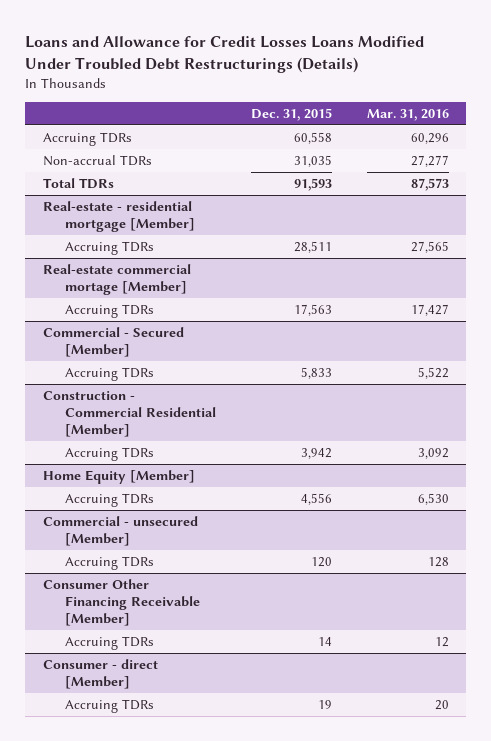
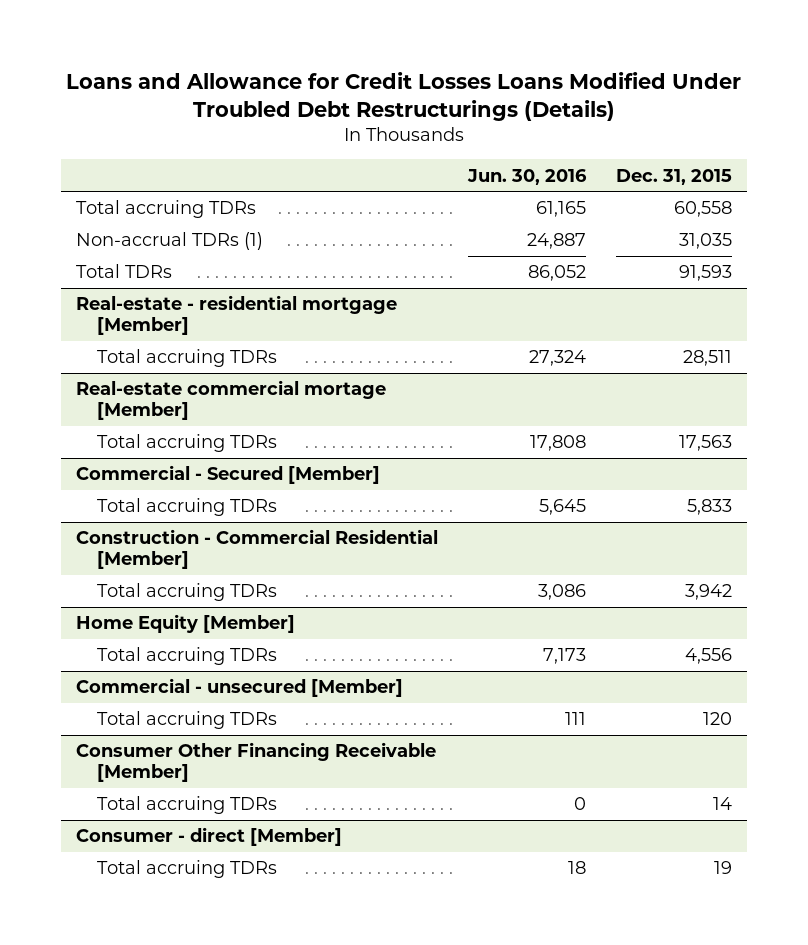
[366,108,449,121] Mar. 31, 2016 -> none
none -> [467,168,588,185] Jun. 30, 2016
[42,131,132,146] Accruing TDRs -> [75,200,256,219] Total accruing TDRs
[42,154,152,166] Non-accrual TDRs -> [75,232,263,251] Non-accrual TDRs (1)
[65,240,155,255] Accruing TDRs -> [97,349,278,368] Total accruing TDRs
[65,303,155,318] Accruing TDRs -> [97,434,278,453] Total accruing TDRs
[65,366,155,381] Accruing TDRs -> [97,498,278,517] Total accruing TDRs
[65,446,155,461] Accruing TDRs -> [97,583,278,602] Total accruing TDRs
[65,492,155,507] Accruing TDRs -> [97,647,278,666] Total accruing TDRs
[65,555,155,570] Accruing TDRs -> [97,711,278,730] Total accruing TDRs
[65,635,155,650] Accruing TDRs -> [97,796,278,815] Total accruing TDRs
[65,698,155,713] Accruing TDRs -> [97,860,278,879] Total accruing TDRs

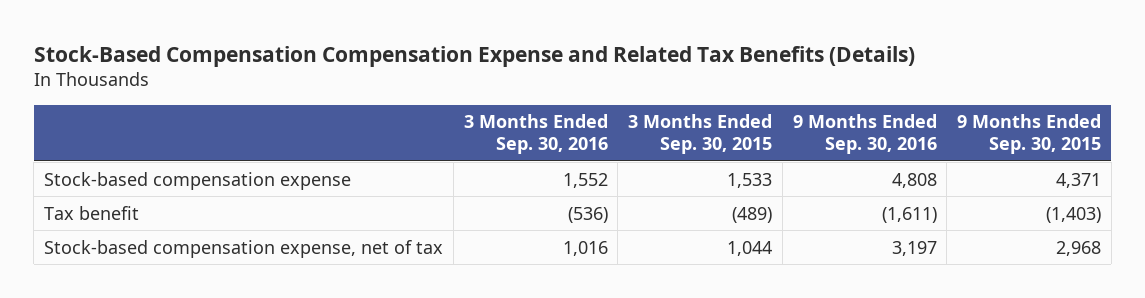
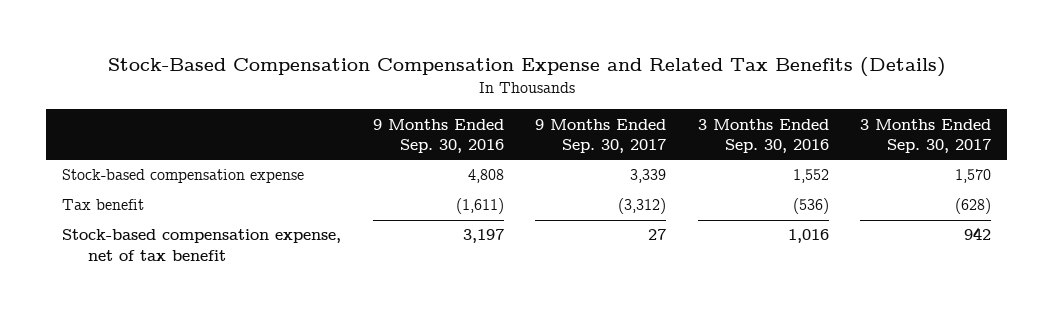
[628,114,773,155] 3 Months Ended Sep. 30, 2015 -> none
[957,114,1102,155] 9 Months Ended Sep. 30, 2015 -> none
none -> [535,118,667,154] 9 Months Ended Sep. 30, 2017
none -> [860,118,992,154] 3 Months Ended Sep. 30, 2017
[44,239,444,258] Stock-based compensation expense, net of tax -> [61,229,341,261] Stock-based compensation expense, net of tax benefit

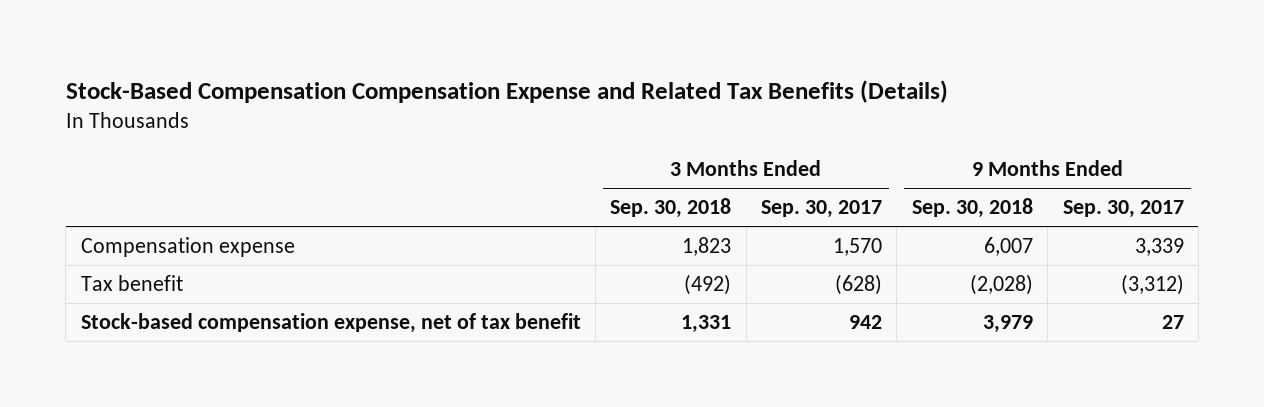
[372,118,504,154] 9 Months Ended Sep. 30, 2016 -> none
[697,118,829,154] 3 Months Ended Sep. 30, 2016 -> none
none -> [610,198,732,219] Sep. 30, 2018
none -> [911,198,1033,219] Sep. 30, 2018
[61,169,304,184] Stock-based compensation expense -> [80,237,295,258] Compensation expense

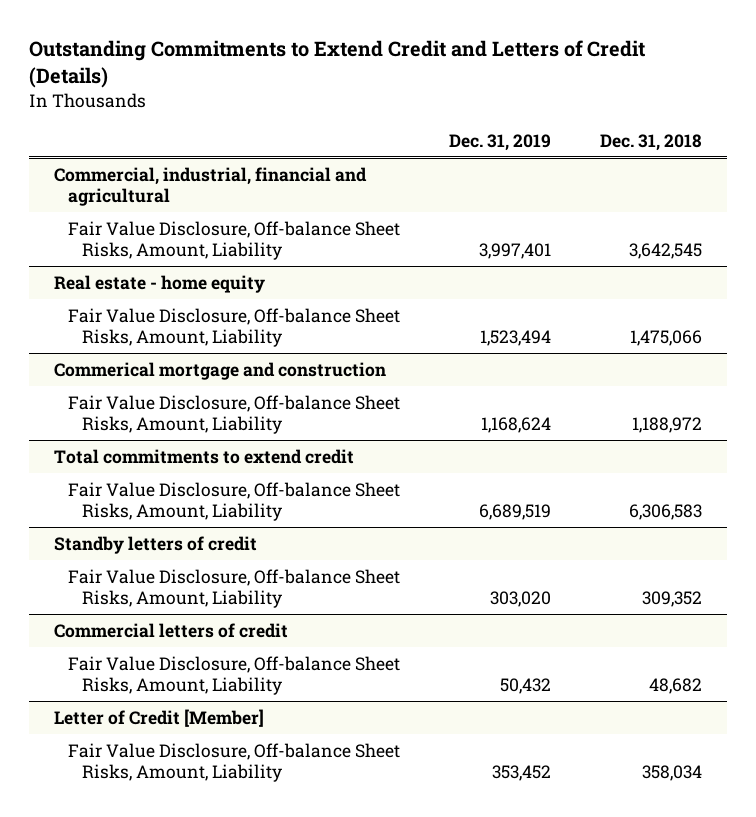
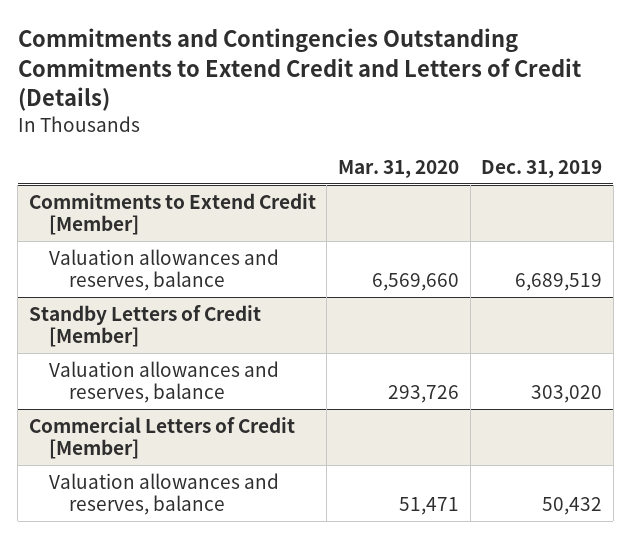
[28,39,645,89] Outstanding Commitments to Extend Credit and Letters of Credit (Details) -> [17,28,581,112] Commitments and Contingencies Outstanding Commitments to Extend Credit and Letters of Credit (Details)
[599,133,702,151] Dec. 31, 2018 -> none
none -> [338,160,460,179] Mar. 31, 2020
[53,166,367,207] Commercial, industrial, financial and agricultural -> none
[67,220,400,261] Fair Value Disclosure, Off-balance Sheet Risks, Amount, Liability -> none
[53,274,265,293] Real estate - home equity -> none
[67,307,400,348] Fair Value Disclosure, Off-balance Sheet Risks, Amount, Liability -> none
[53,361,386,380] Commerical mortgage and construction -> none
[67,394,400,435] Fair Value Disclosure, Off-balance Sheet Risks, Amount, Liability -> none
[53,708,264,727] Letter of Credit [Member] -> none
[67,742,400,783] Fair Value Disclosure, Off-balance Sheet Risks, Amount, Liability -> none
[53,448,354,464] Total commitments to extend credit -> [28,192,316,235] Commitments to Extend Credit [Member]
[67,481,400,522] Fair Value Disclosure, Off-balance Sheet Risks, Amount, Liability -> [48,248,279,291] Valuation allowances and reserves, balance
[53,535,257,554] Standby letters of credit -> [28,304,261,347] Standby Letters of Credit [Member]
[67,568,400,609] Fair Value Disclosure, Off-balance Sheet Risks, Amount, Liability -> [48,360,279,403] Valuation allowances and reserves, balance
[53,622,288,638] Commercial letters of credit -> [28,416,295,459] Commercial Letters of Credit [Member]
[67,655,400,696] Fair Value Disclosure, Off-balance Sheet Risks, Amount, Liability -> [48,472,279,515] Valuation allowances and reserves, balance

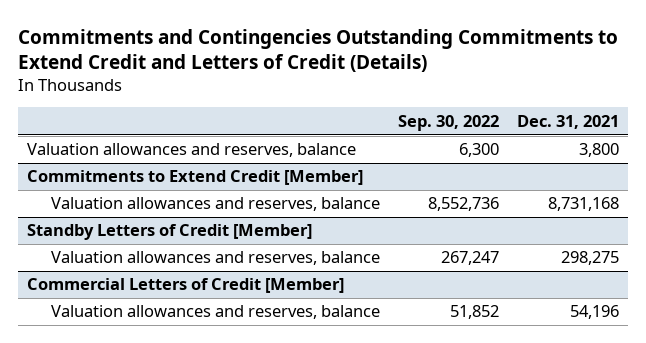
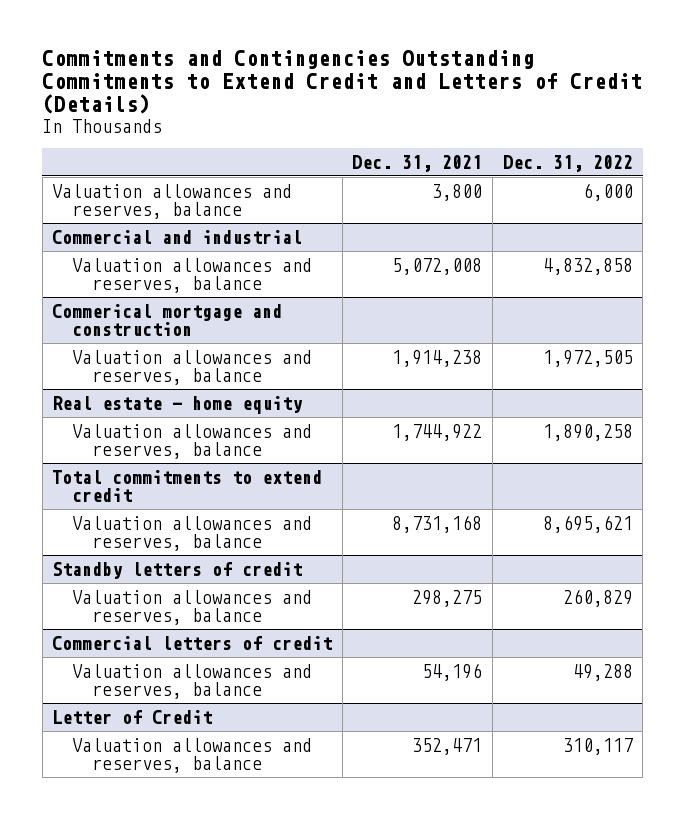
[398,114,500,131] Sep. 30, 2022 -> none
none -> [502,154,633,172] Dec. 31, 2022
none -> [52,229,303,244] Commercial and industrial
none -> [72,257,313,294] Valuation allowances and reserves, balance
none -> [52,303,283,337] Commerical mortgage and construction
none -> [72,349,313,386] Valuation allowances and reserves, balance
none -> [52,395,304,414] Real estate - home equity
none -> [72,423,313,460] Valuation allowances and reserves, balance
[27,170,364,186] Commitments to Extend Credit [Member] -> [52,469,323,503] Total commitments to extend credit
[27,224,313,241] Standby Letters of Credit [Member] -> [52,561,303,579] Standby letters of credit
[27,278,345,294] Commercial Letters of Credit [Member] -> [52,635,333,650] Commercial letters of credit
none -> [52,709,213,724] Letter of Credit
none -> [72,737,313,774] Valuation allowances and reserves, balance

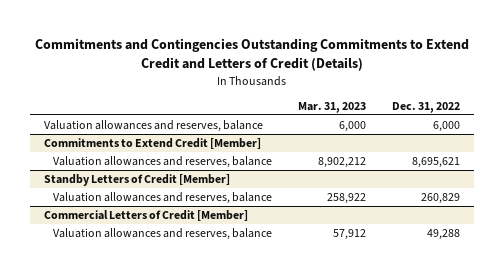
[352,154,483,172] Dec. 31, 2021 -> none
none -> [298,102,367,114] Mar. 31, 2023
[52,229,303,244] Commercial and industrial -> none
[72,257,313,294] Valuation allowances and reserves, balance -> none
[52,303,283,337] Commerical mortgage and construction -> none
[72,349,313,386] Valuation allowances and reserves, balance -> none
[52,395,304,414] Real estate - home equity -> none
[72,423,313,460] Valuation allowances and reserves, balance -> none
[52,469,323,503] Total commitments to extend credit -> [43,137,261,149] Commitments to Extend Credit [Member]
[52,561,303,579] Standby letters of credit -> [43,173,230,186] Standby Letters of Credit [Member]
[52,635,333,650] Commercial letters of credit -> [43,209,248,221] Commercial Letters of Credit [Member]
[52,709,213,724] Letter of Credit -> none
[72,737,313,774] Valuation allowances and reserves, balance -> none

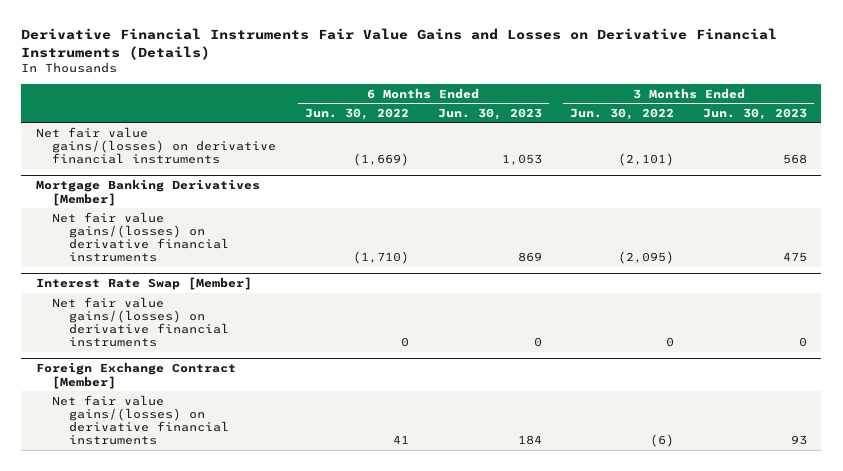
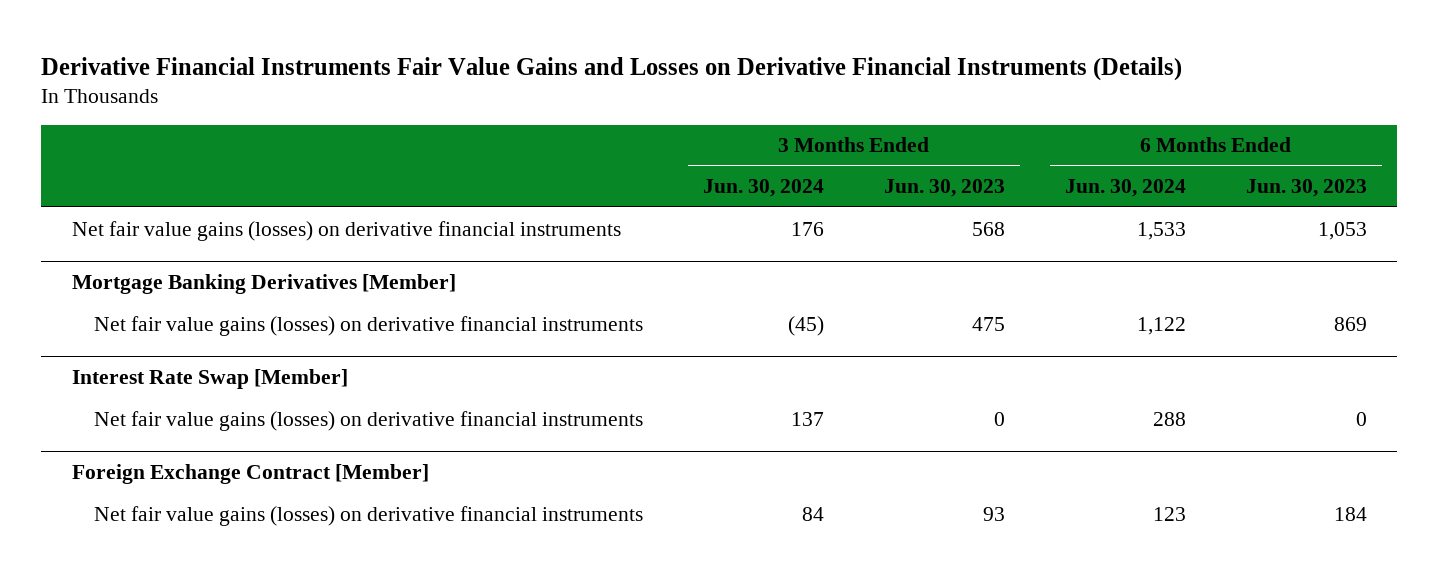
[304,107,409,120] Jun. 30, 2022 -> none
[570,107,675,120] Jun. 30, 2022 -> none
none -> [702,179,824,198] Jun. 30, 2024
none -> [1065,179,1187,198] Jun. 30, 2024
[35,126,277,165] Net fair value gains/(losses) on derivative financial instruments -> [71,220,621,241] Net fair value gains (losses) on derivative financial instruments
[52,211,229,263] Net fair value gains/(losses) on derivative financial instruments -> [93,315,643,336] Net fair value gains (losses) on derivative financial instruments
[52,296,229,348] Net fair value gains/(losses) on derivative financial instruments -> [93,410,643,431] Net fair value gains (losses) on derivative financial instruments
[52,394,229,446] Net fair value gains/(losses) on derivative financial instruments -> [93,505,643,526] Net fair value gains (losses) on derivative financial instruments

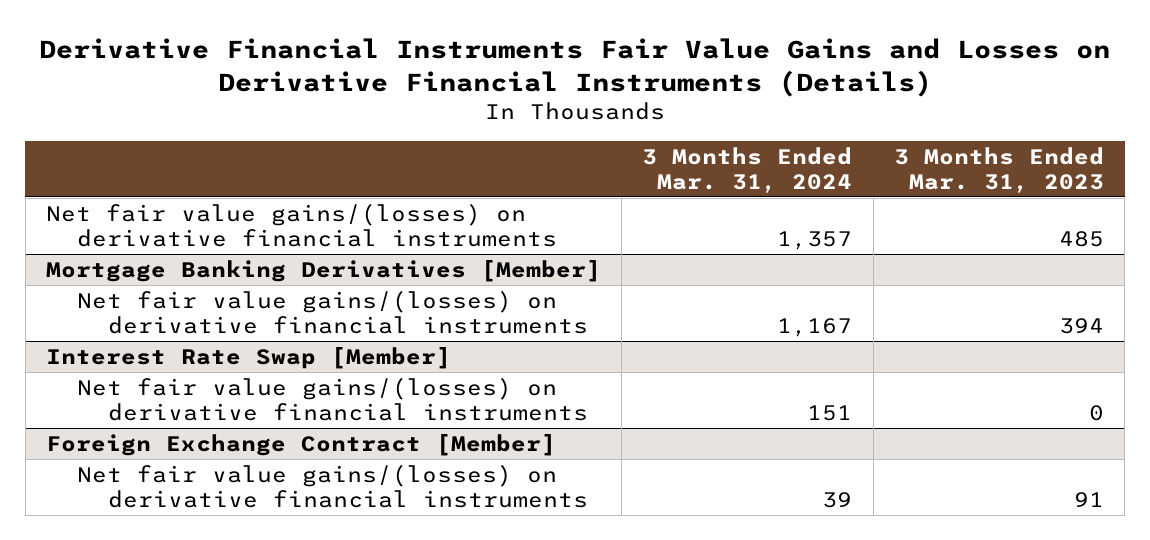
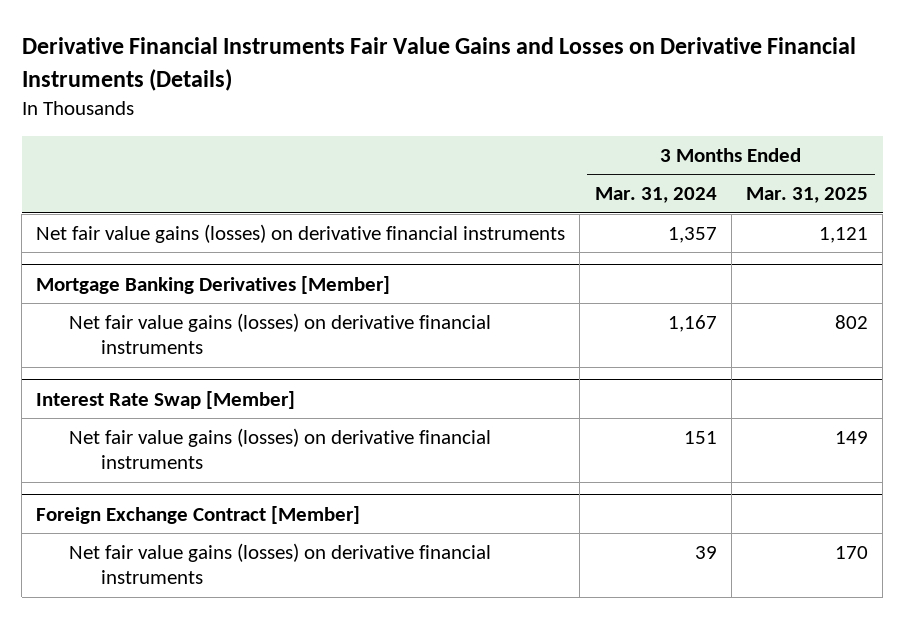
[893,146,1104,193] 3 Months Ended Mar. 31, 2023 -> none
none -> [745,187,868,204] Mar. 31, 2025
[45,202,557,248] Net fair value gains/(losses) on derivative financial instruments -> [36,223,566,243] Net fair value gains (losses) on derivative financial instruments
[76,289,589,335] Net fair value gains/(losses) on derivative financial instruments -> [68,312,491,355] Net fair value gains (losses) on derivative financial instruments
[76,376,589,422] Net fair value gains/(losses) on derivative financial instruments -> [68,427,491,470] Net fair value gains (losses) on derivative financial instruments
[76,463,589,509] Net fair value gains/(losses) on derivative financial instruments -> [68,542,491,585] Net fair value gains (losses) on derivative financial instruments

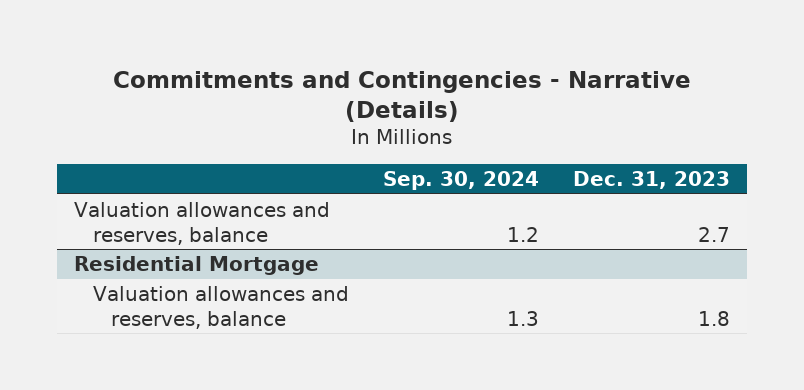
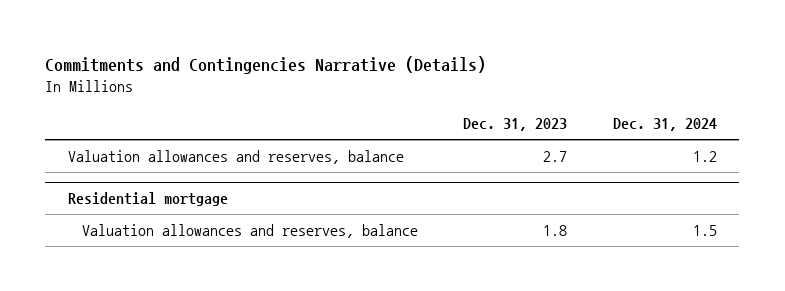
[113,70,692,122] Commitments and Contingencies - Narrative (Details) -> [45,55,487,74] Commitments and Contingencies Narrative (Details)
[382,170,539,190] Sep. 30, 2024 -> none
none -> [612,118,717,132] Dec. 31, 2024
[74,256,320,276] Residential Mortgage -> [68,192,229,207] Residential mortgage

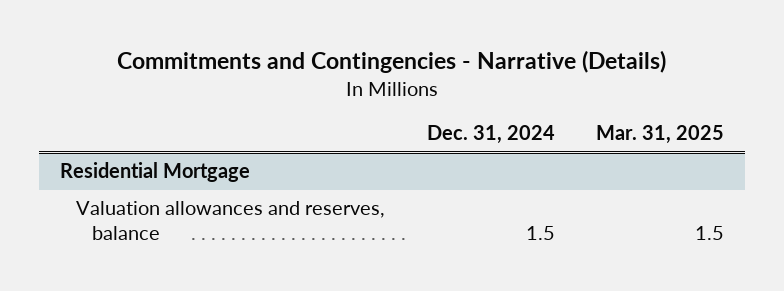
[45,55,487,74] Commitments and Contingencies Narrative (Details) -> [116,50,666,74] Commitments and Contingencies - Narrative (Details)
[463,118,568,132] Dec. 31, 2023 -> none
none -> [596,125,725,145] Mar. 31, 2025
[68,150,405,165] Valuation allowances and reserves, balance -> none
[68,192,229,207] Residential mortgage -> [59,162,250,183] Residential Mortgage

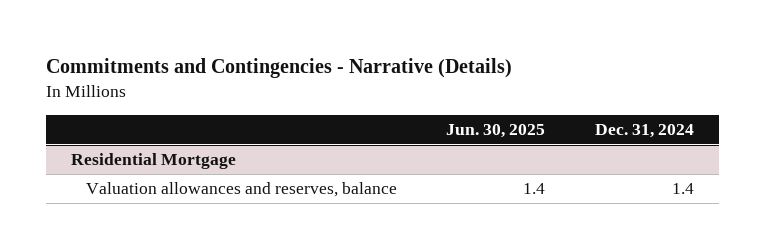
[596,125,725,145] Mar. 31, 2025 -> none
none -> [446,124,546,139] Jun. 30, 2025
[525,226,555,241] 1.5 -> [671,183,694,195] 1.4

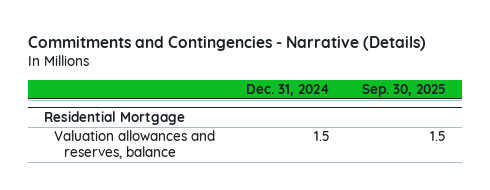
[446,124,546,139] Jun. 30, 2025 -> none
none -> [362,84,447,98] Sep. 30, 2025
[671,183,694,195] 1.4 -> [314,131,331,142] 1.5

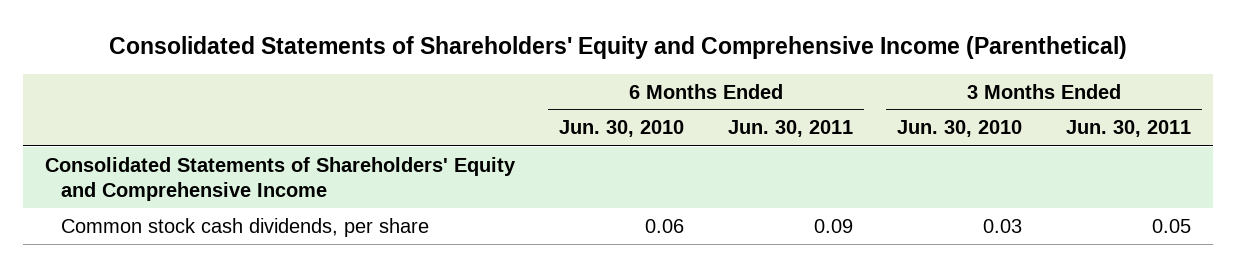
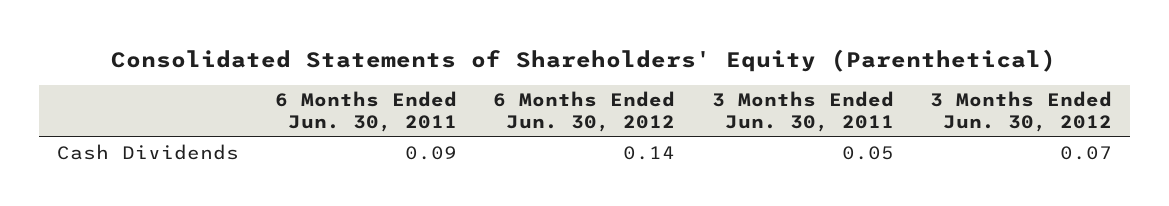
[108,35,1127,59] Consolidated Statements of Shareholders' Equity and Comprehensive Income (Parenthetical) -> [111,49,1057,73] Consolidated Statements of Shareholders' Equity (Parenthetical)
[558,120,684,138] Jun. 30, 2010 -> none
[897,120,1023,138] Jun. 30, 2010 -> none
none -> [493,91,676,133] 6 Months Ended Jun. 30, 2012
none -> [929,91,1112,133] 3 Months Ended Jun. 30, 2012
[44,156,516,201] Consolidated Statements of Shareholders' Equity and Comprehensive Income -> none
[61,217,430,237] Common stock cash dividends, per share -> [56,143,239,160] Cash Dividends

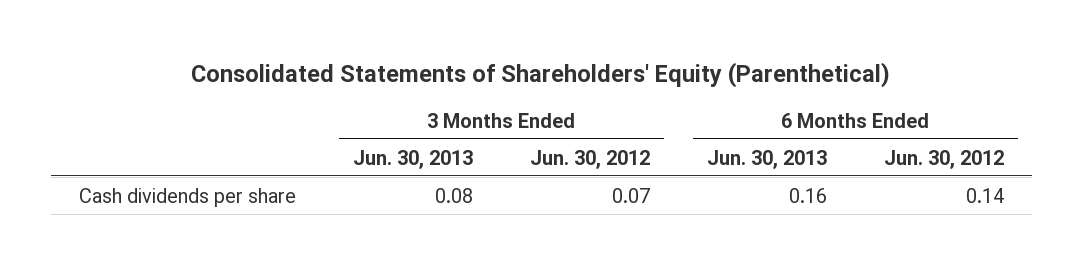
[275,91,458,133] 6 Months Ended Jun. 30, 2011 -> none
[711,91,894,133] 3 Months Ended Jun. 30, 2011 -> none
none -> [352,149,473,169] Jun. 30, 2013
none -> [706,149,827,169] Jun. 30, 2013
[56,143,239,160] Cash Dividends -> [78,187,296,207] Cash dividends per share

